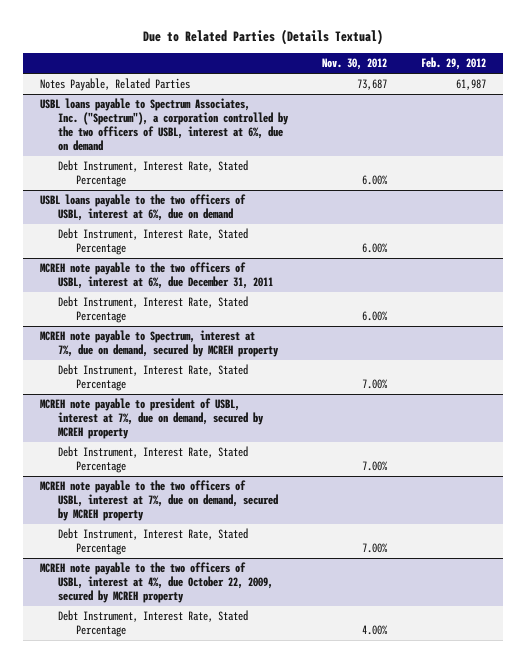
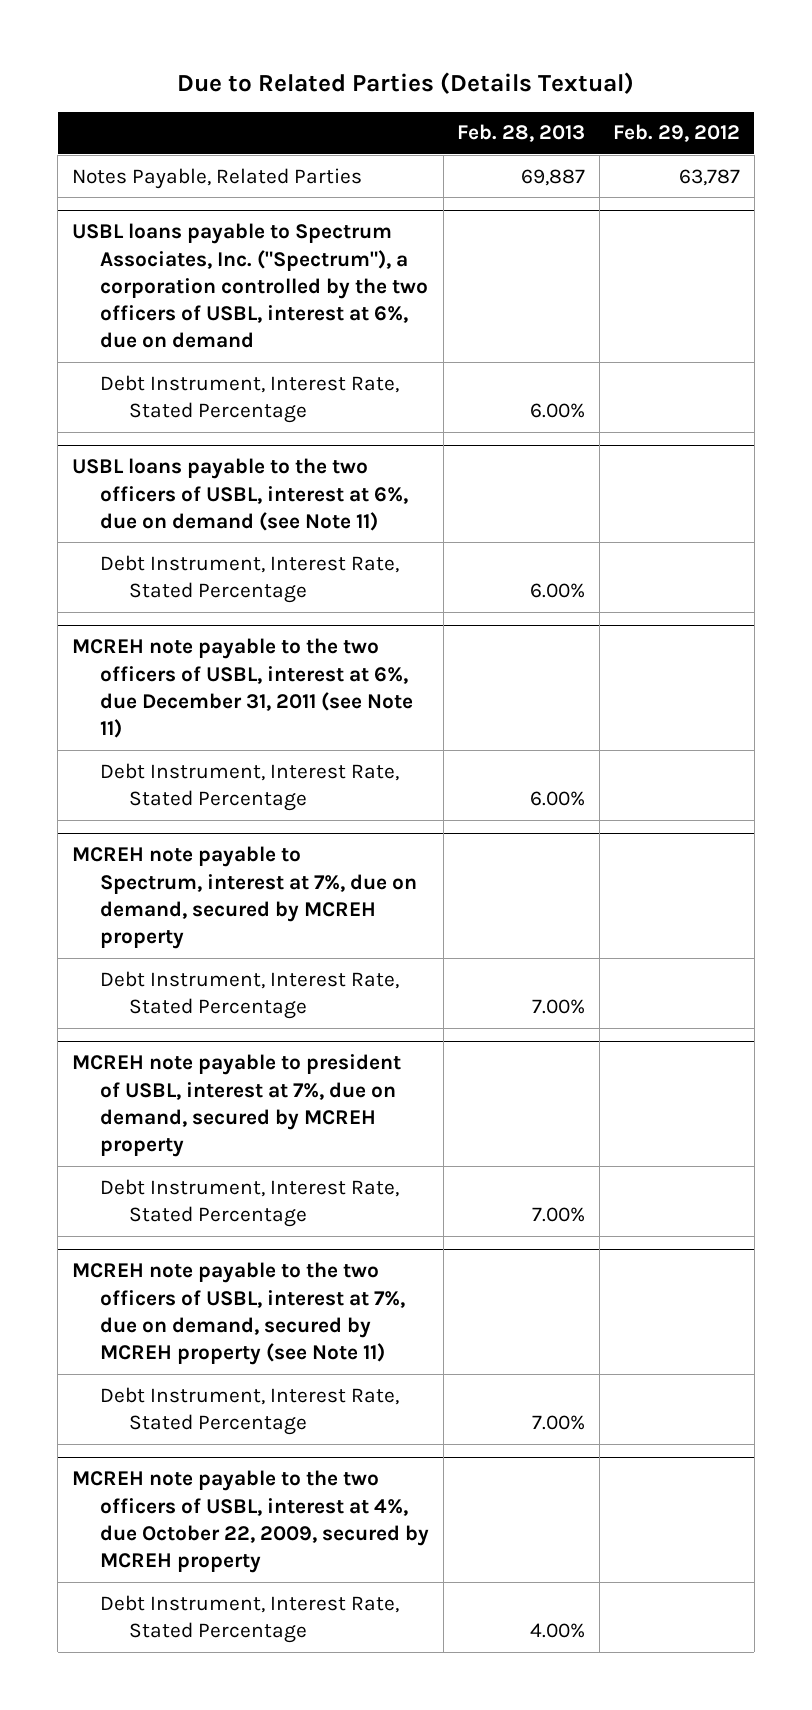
[322,58,388,71] Nov. 30, 2012 -> none
none -> [457,124,586,143] Feb. 28, 2013
[456,79,487,91] 61,987 -> [679,168,741,186] 63,787
[39,194,246,222] USBL loans payable to the two officers of USBL, interest at 6%, due on demand -> [71,458,409,531] USBL loans payable to the two officers of USBL, interest at 6%, due on demand (see Note 11)
[39,262,274,290] MCREH note payable to the two officers of USBL, interest at 6%, due December 31, 2011 -> [71,638,414,739] MCREH note payable to the two officers of USBL, interest at 6%, due December 31, 2011 (see Note 11)
[39,480,279,521] MCREH note payable to the two officers of USBL, interest at 7%, due on demand, secured by MCREH property -> [71,1262,406,1366] MCREH note payable to the two officers of USBL, interest at 7%, due on demand, secured by MCREH property (see Note 11)

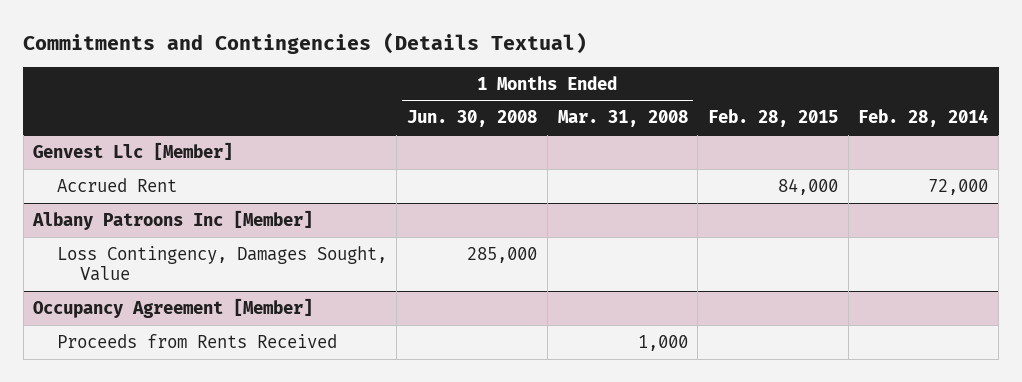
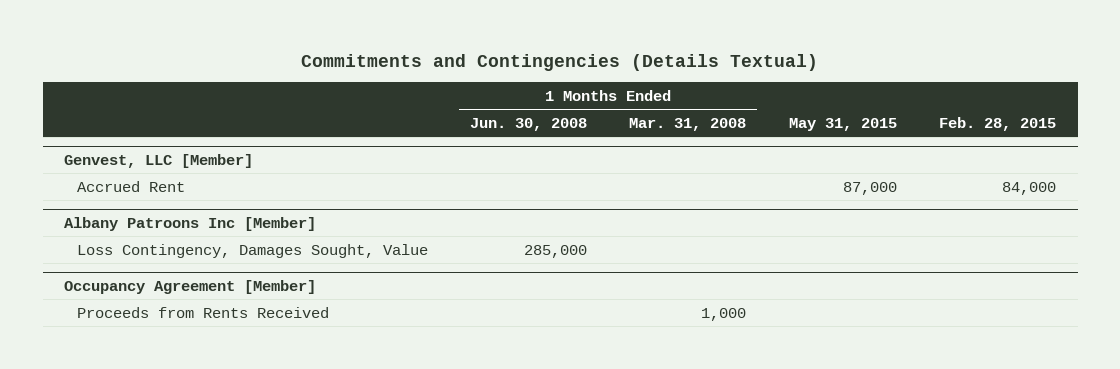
[858,109,989,128] Feb. 28, 2014 -> none
none -> [788,118,897,132] May 31, 2015
[33,141,234,160] Genvest Llc [Member] -> [64,154,254,169] Genvest, LLC [Member]

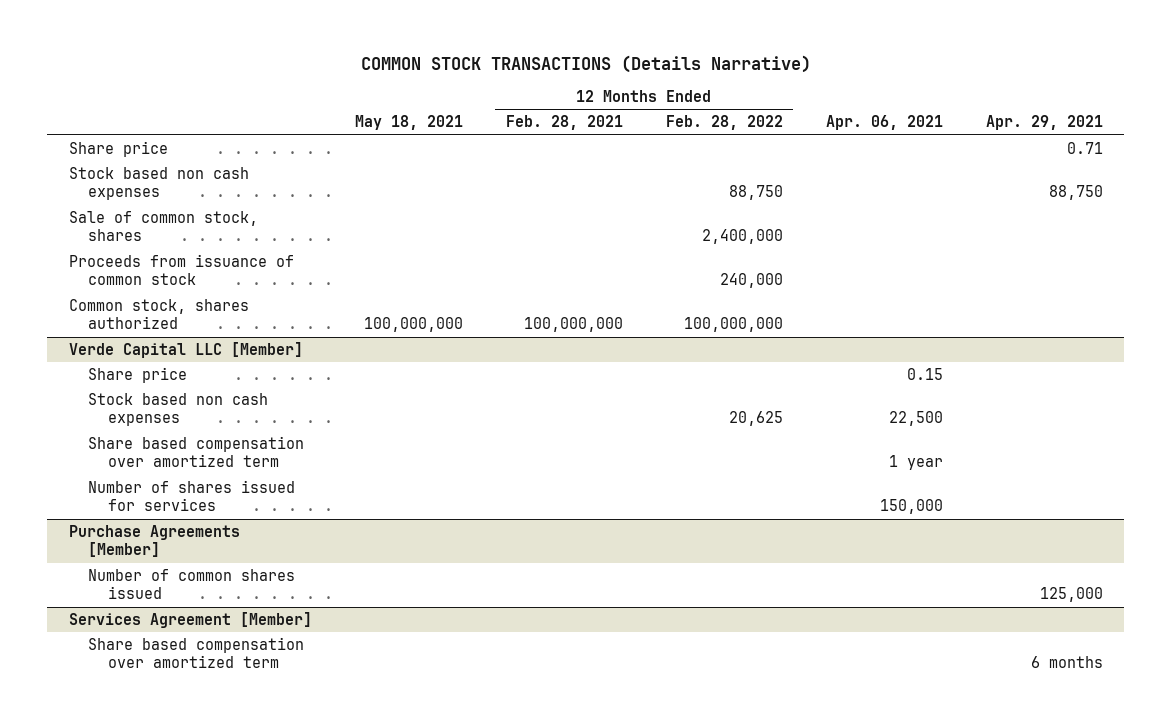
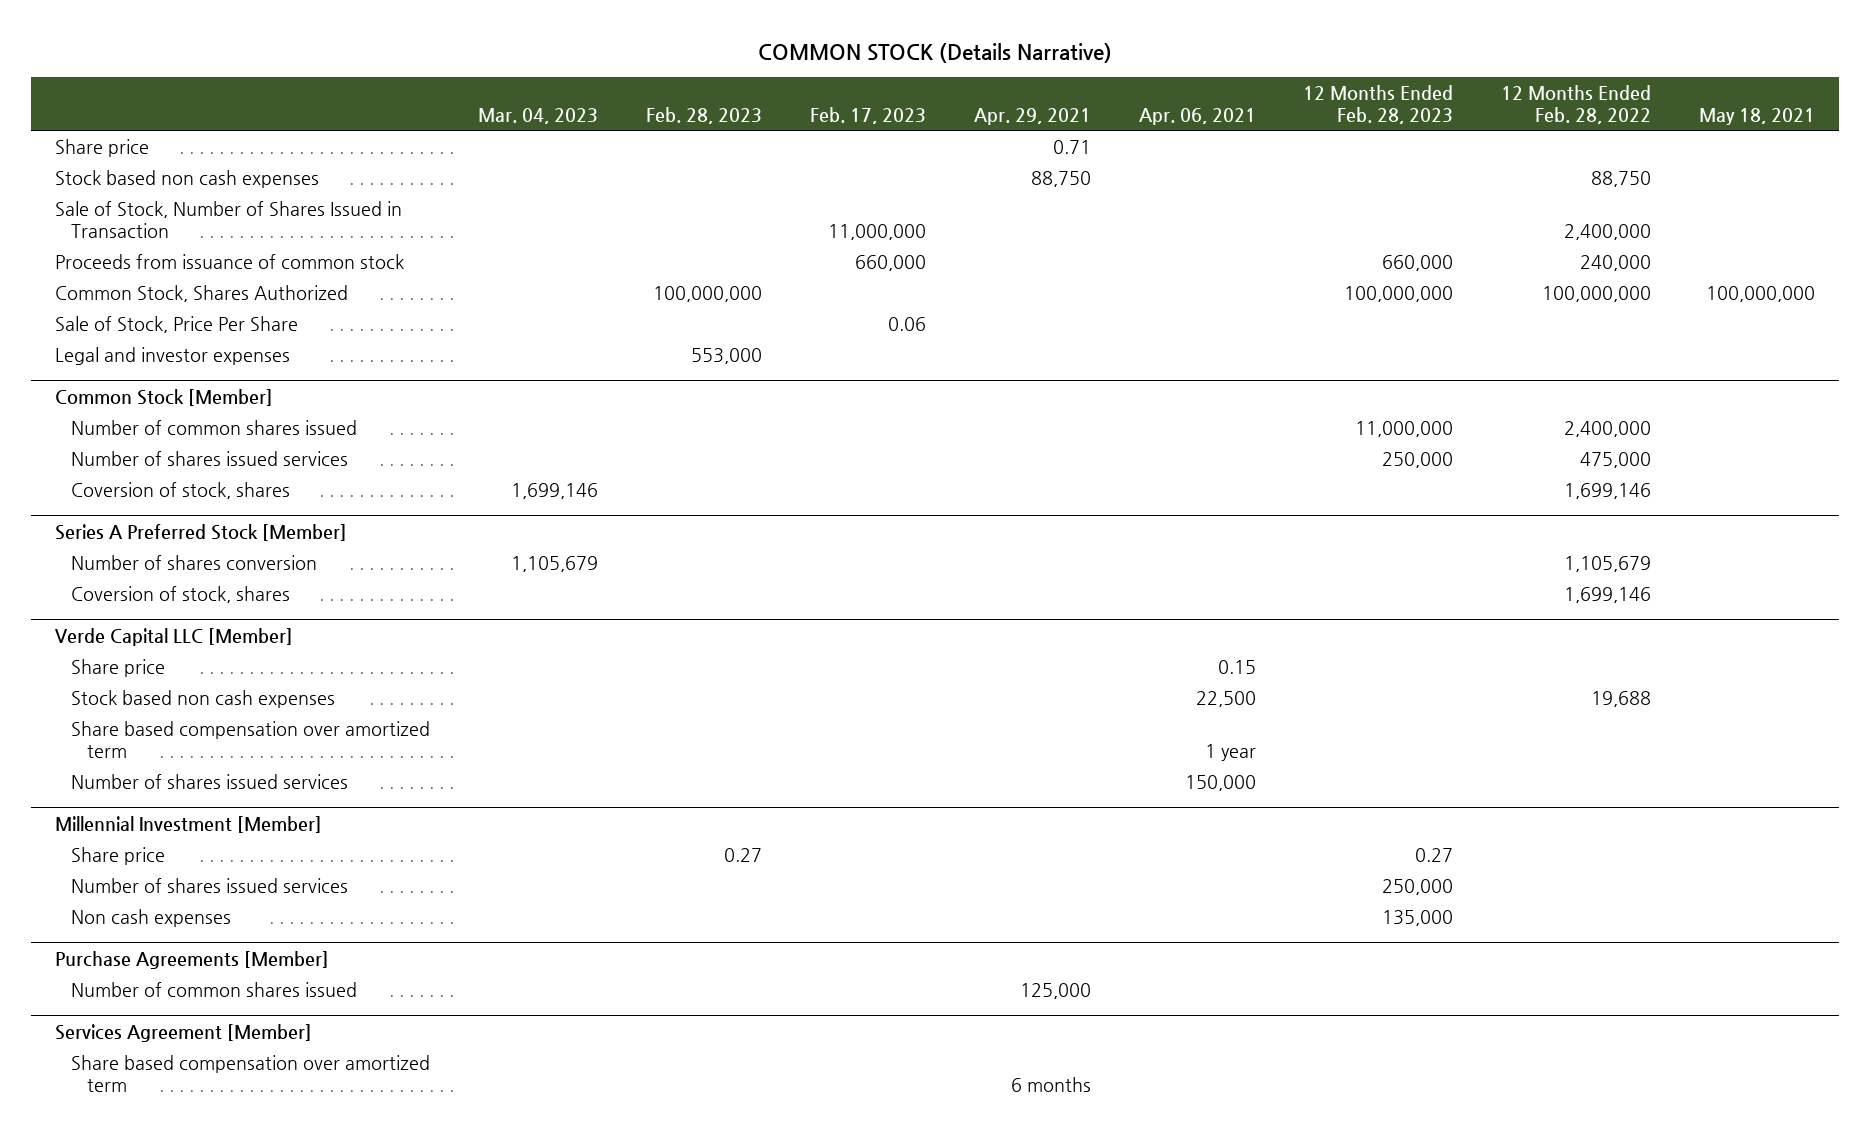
[360,54,811,73] COMMON STOCK TRANSACTIONS (Details Narrative) -> [758,43,1113,64] COMMON STOCK (Details Narrative)
[505,115,623,131] Feb. 28, 2021 -> none
none -> [477,108,598,125] Mar. 04, 2023
none -> [645,107,762,125] Feb. 28, 2023
none -> [809,107,926,125] Feb. 17, 2023
none -> [1303,85,1454,125] 12 Months Ended Feb. 28, 2023
[68,210,258,242] Sale of common stock, shares -> [54,200,402,238] Sale of Stock, Number of Shares Issued in Transaction
[68,298,249,330] Common stock, shares authorized -> [54,284,348,302] Common Stock, Shares Authorized
none -> [54,315,298,333] Sale of Stock, Price Per Share
none -> [54,346,290,365] Legal and investor expenses
none -> [54,388,273,406] Common Stock [Member]
none -> [70,419,357,435] Number of common shares issued
none -> [70,450,348,466] Number of shares issued services
none -> [70,481,290,499] Coversion of stock, shares
none -> [54,523,347,541] Series A Preferred Stock [Member]
none -> [70,554,317,570] Number of shares conversion
none -> [70,585,290,603] Coversion of stock, shares
[728,411,783,427] 20,625 -> [1591,690,1652,707] 19,688
[88,479,296,512] Number of shares issued for services -> [70,773,348,789] Number of shares issued services
none -> [54,815,322,833] Millennial Investment [Member]
none -> [70,846,165,865] Share price
none -> [70,877,348,893] Number of shares issued services
none -> [70,908,231,927] Non cash expenses

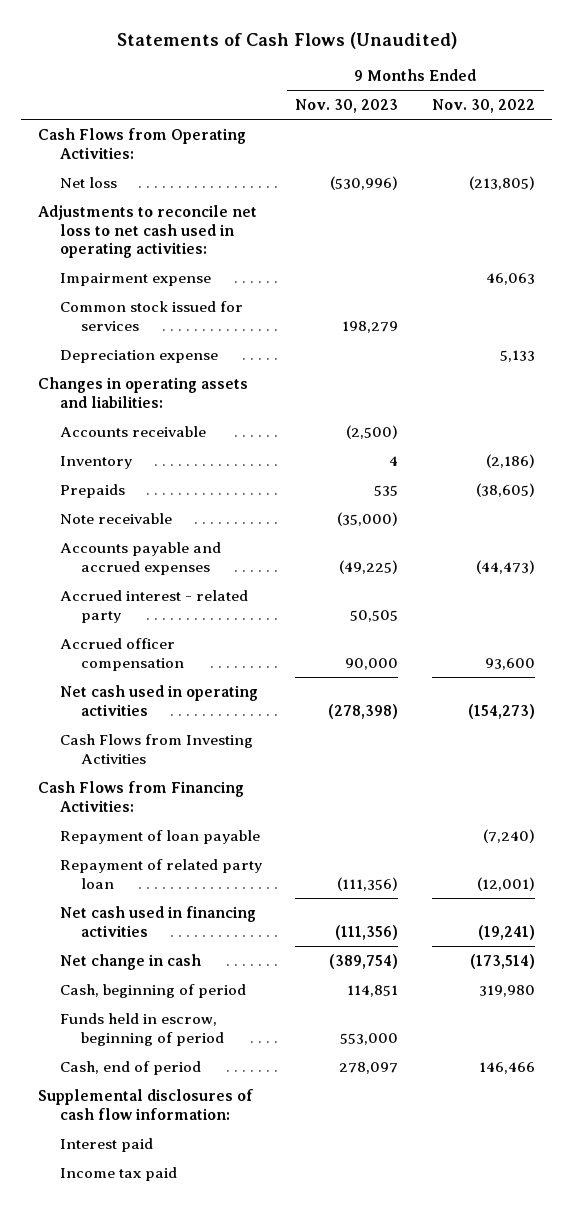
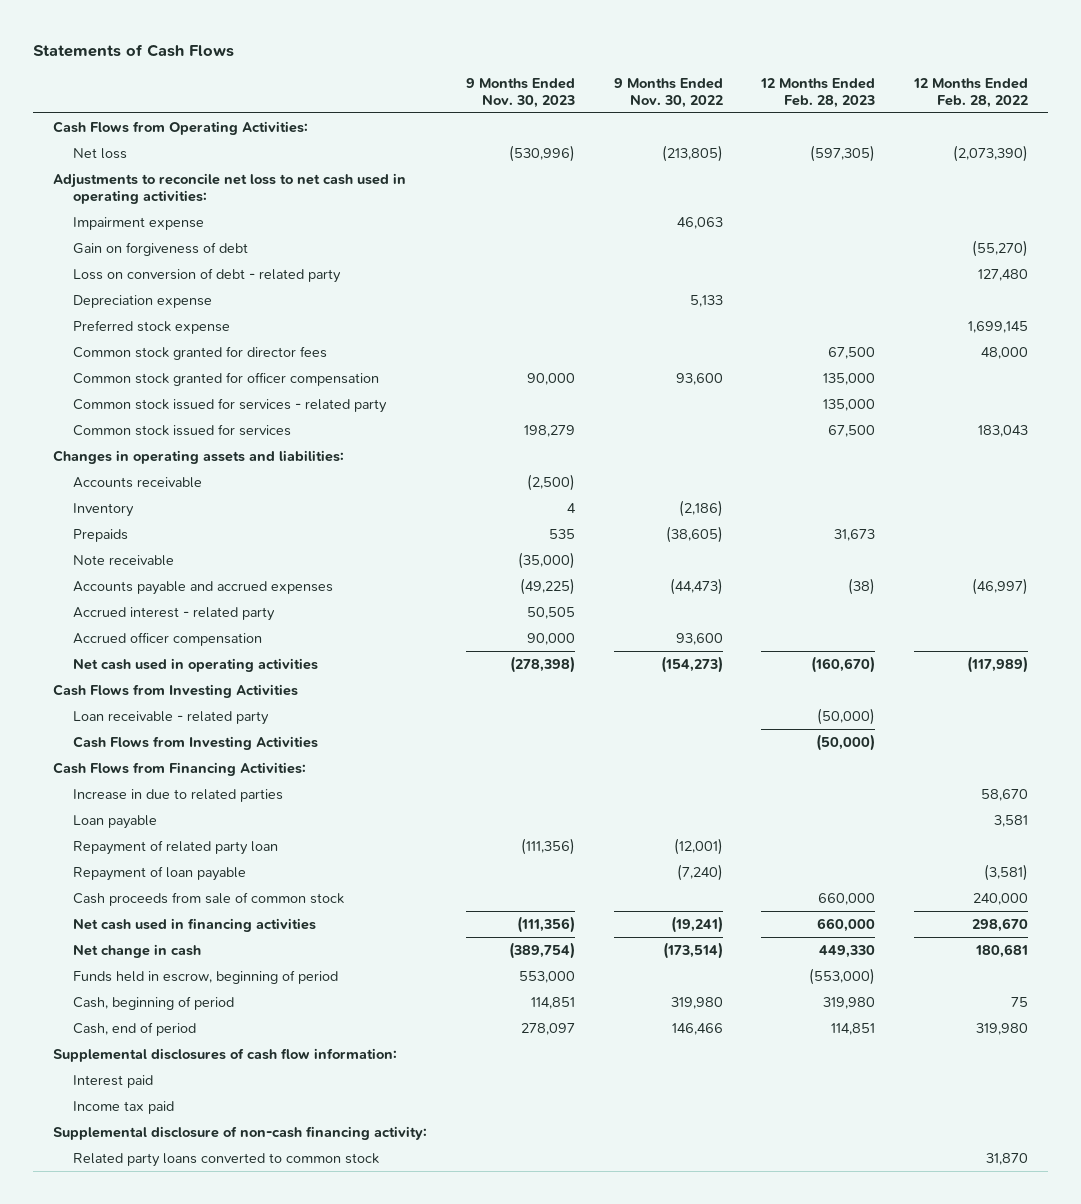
[116,31,457,49] Statements of Cash Flows (Unaudited) -> [33,43,235,57] Statements of Cash Flows
none -> [760,77,876,108] 12 Months Ended Feb. 28, 2023
none -> [913,77,1029,108] 12 Months Ended Feb. 28, 2022
none -> [73,241,249,256] Gain on forgiveness of debt
none -> [73,267,342,283] Loss on conversion of debt - related party
none -> [73,319,231,334] Preferred stock expense
none -> [73,345,328,360] Common stock granted for director fees
none -> [73,371,380,386] Common stock granted for officer compensation
none -> [73,397,388,413] Common stock issued for services - related party
[59,300,243,331] Common stock issued for services -> [73,423,292,436] Common stock issued for services
none -> [73,710,270,725] Loan receivable - related party
none -> [73,735,319,750] Cash Flows from Investing Activities
none -> [73,788,284,802] Increase in due to related parties
none -> [73,814,158,829] Loan payable
[59,829,260,844] Repayment of loan payable -> [73,865,247,881] Repayment of loan payable
none -> [73,891,345,906] Cash proceeds from sale of common stock
[59,983,246,998] Cash, beginning of period -> [73,995,235,1010] Cash, beginning of period
none -> [52,1125,427,1140] Supplemental disclosure of non-cash financing activity:
none -> [73,1152,380,1167] Related party loans converted to common stock

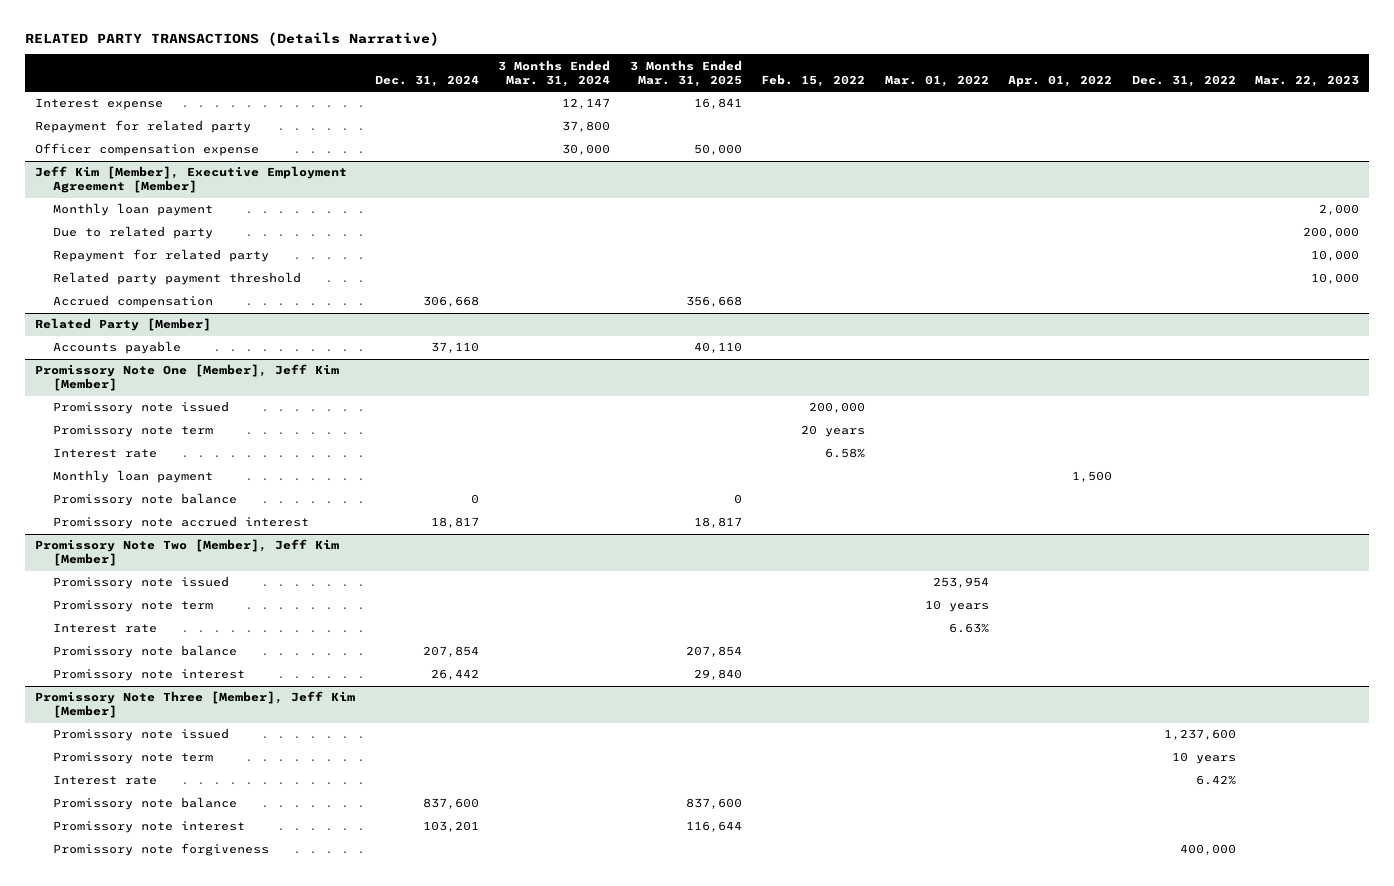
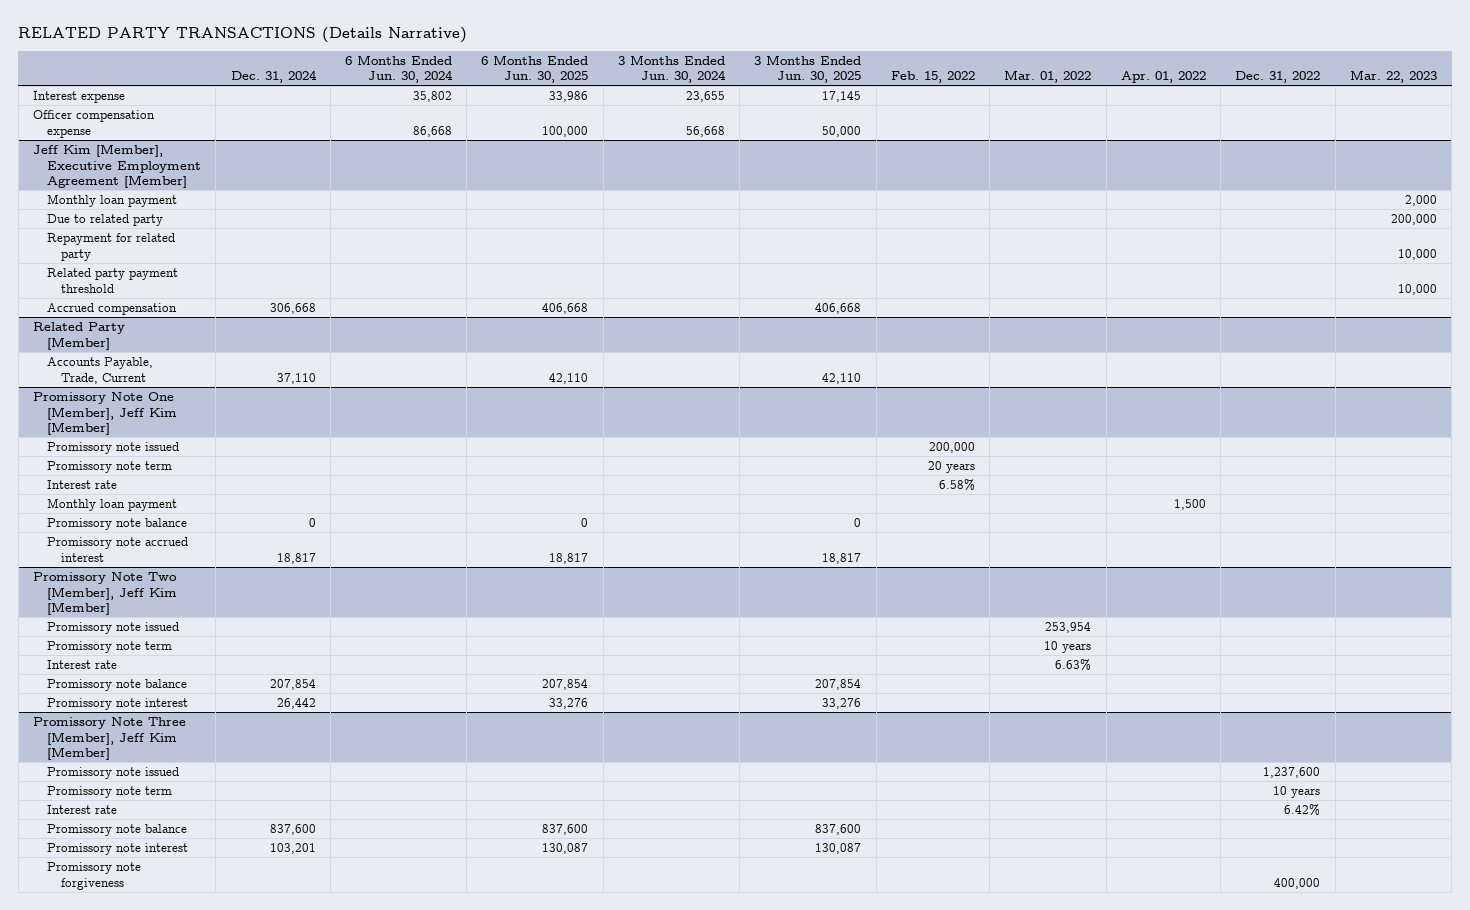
[498,59,611,87] 3 Months Ended Mar. 31, 2024 -> none
[629,59,742,87] 3 Months Ended Mar. 31, 2025 -> none
none -> [345,54,454,84] 6 Months Ended Jun. 30, 2024
none -> [481,54,589,84] 6 Months Ended Jun. 30, 2025
none -> [617,54,726,84] 3 Months Ended Jun. 30, 2024
none -> [754,54,862,84] 3 Months Ended Jun. 30, 2025
[34,120,251,134] Repayment for related party -> none
[53,341,182,355] Accounts payable -> [47,357,154,384] Accounts Payable, Trade, Current

